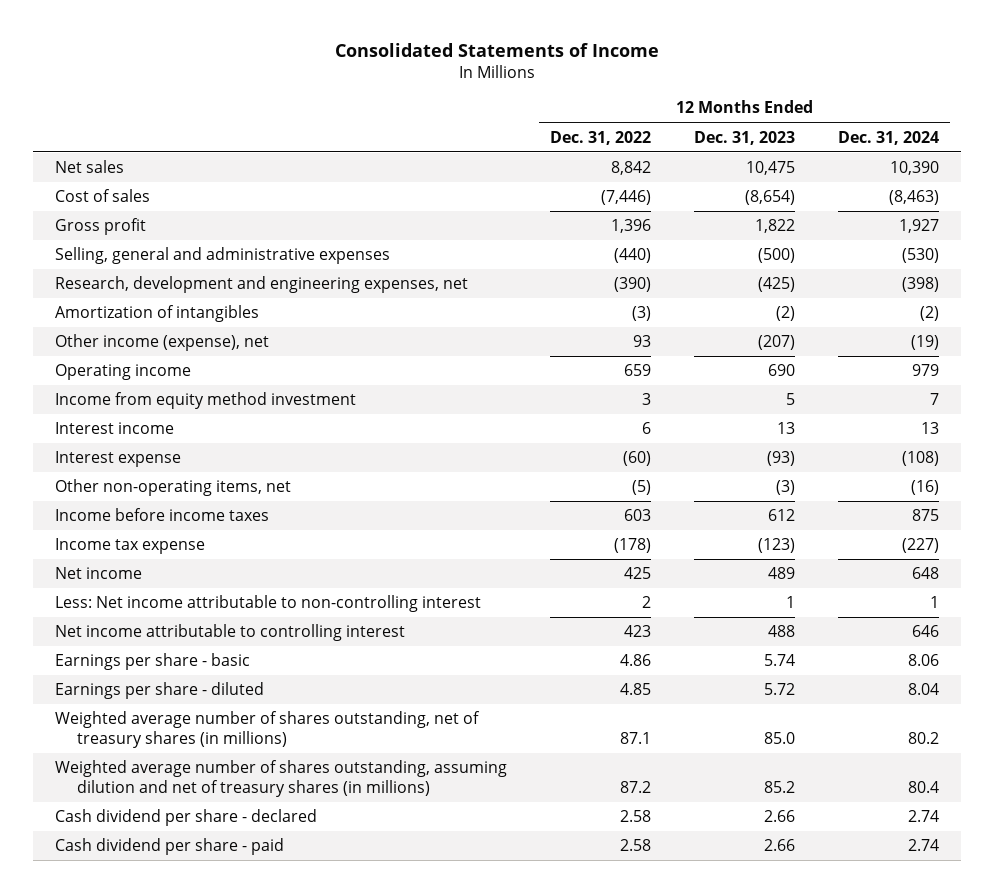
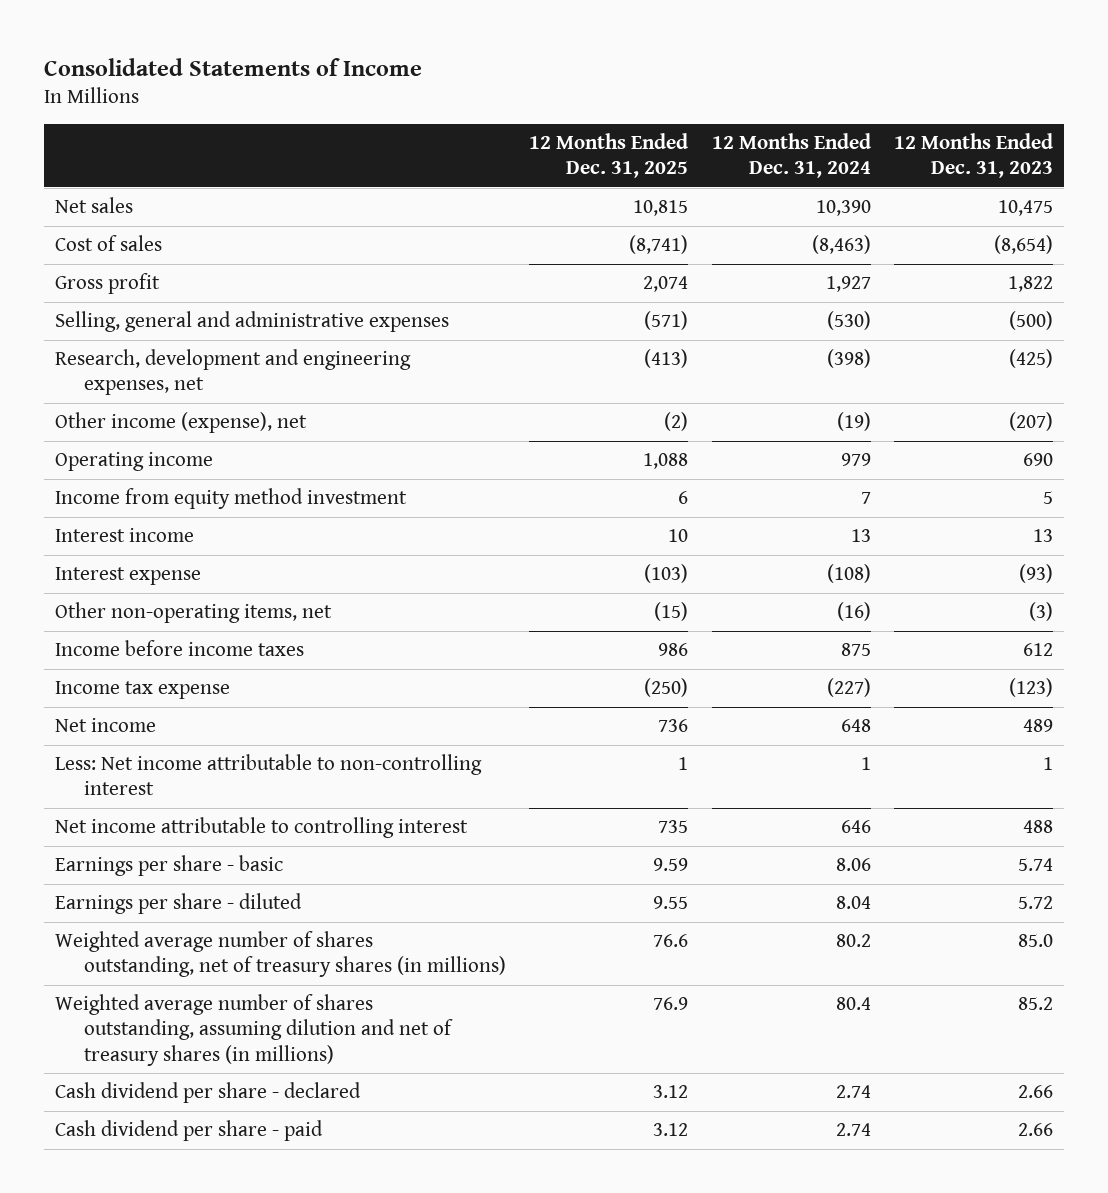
[549,130,651,145] Dec. 31, 2022 -> none
none -> [529,133,689,179] 12 Months Ended Dec. 31, 2025
[54,305,259,323] Amortization of intangibles -> none

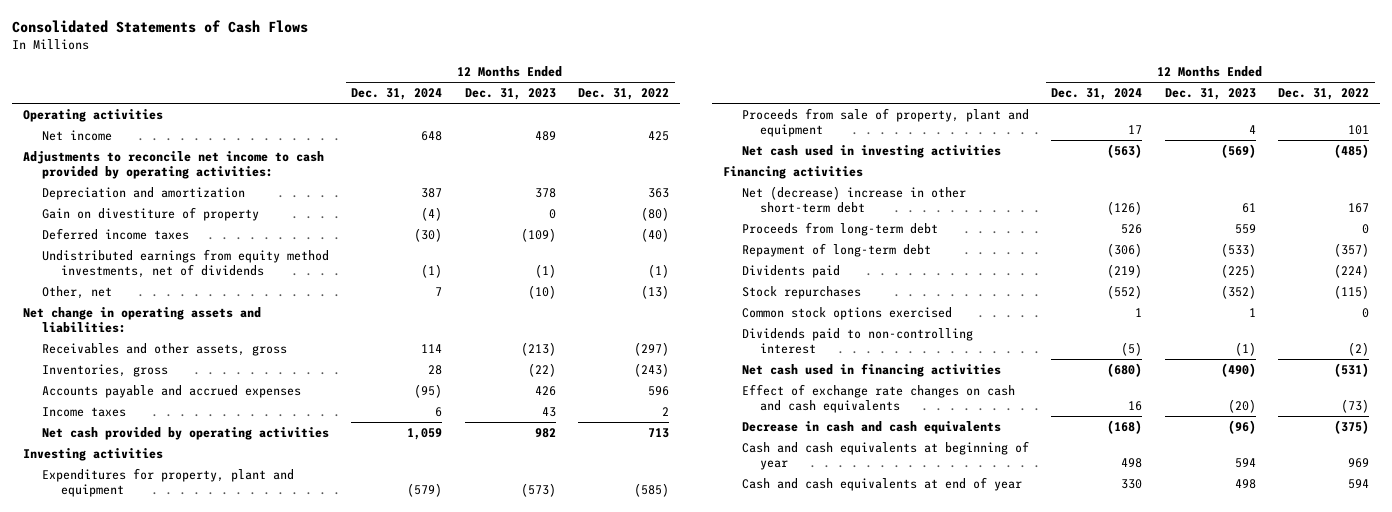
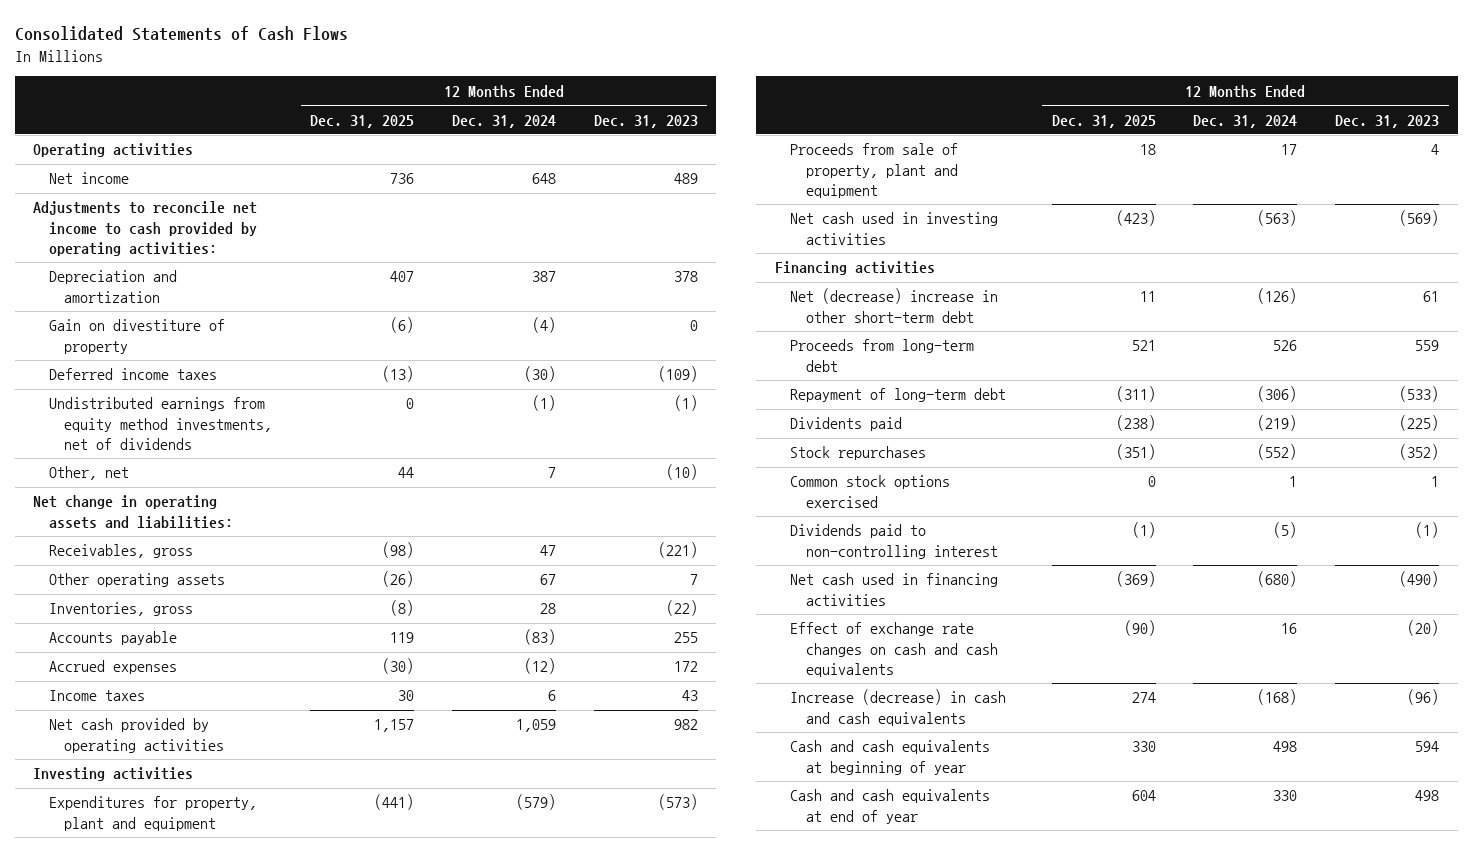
[578,88,670,101] Dec. 31, 2022 -> none
none -> [310,114,415,128] Dec. 31, 2025
[41,342,287,356] Receivables and other assets, gross -> [48,544,193,559] Receivables, gross
[421,343,443,353] 114 -> [539,545,556,557] 47
[520,341,556,356] (213) -> [657,542,698,559] (221)
none -> [48,573,225,588] Other operating assets
[41,384,301,398] Accounts payable and accrued expenses -> none
none -> [48,631,177,646] Accounts payable
none -> [48,660,177,675] Accrued expenses
[741,420,1001,434] Decrease in cash and cash equivalents -> [790,689,1007,726] Increase (decrease) in cash and cash equivalents

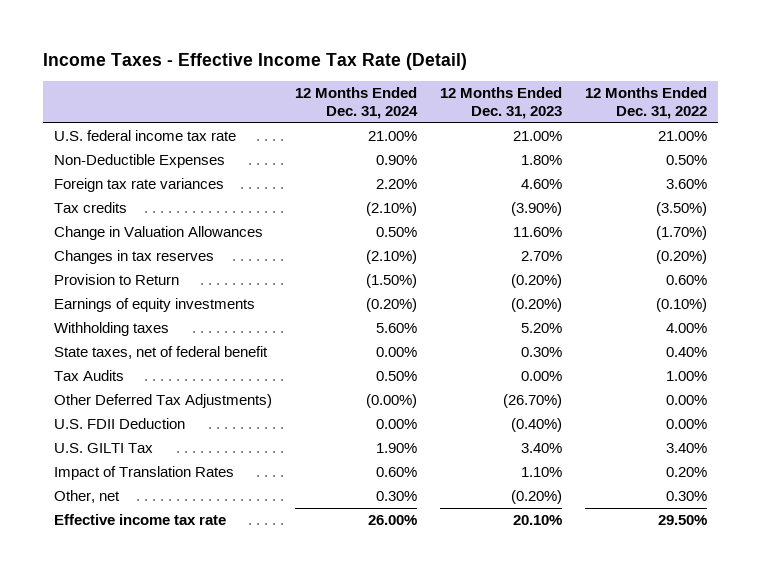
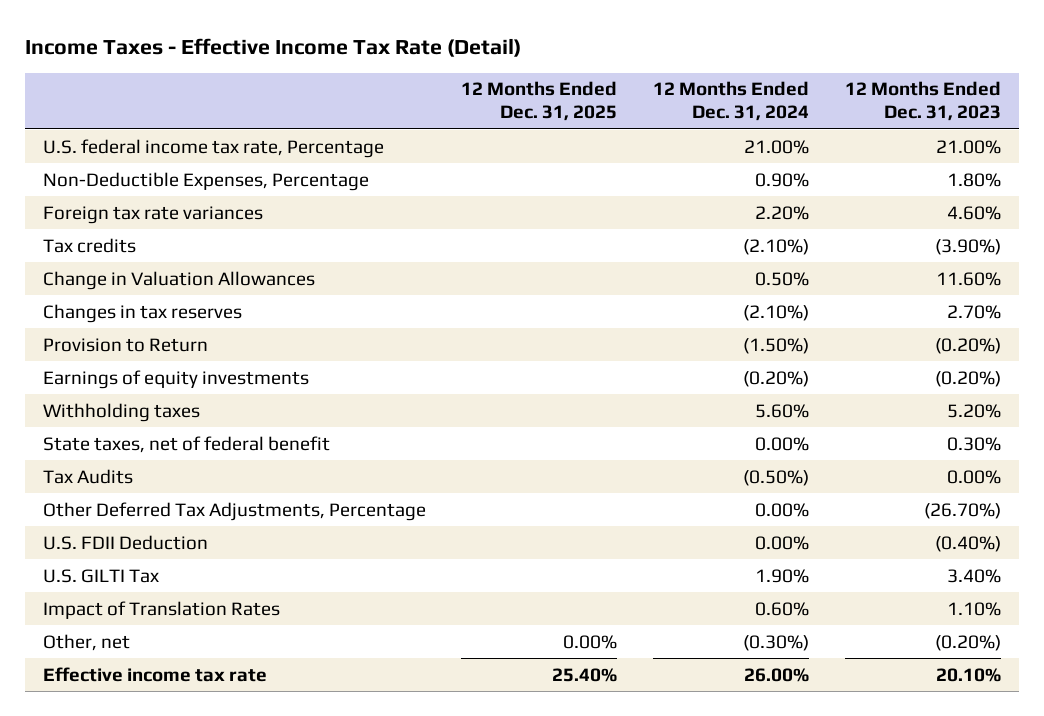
[584,87,707,120] 12 Months Ended Dec. 31, 2022 -> none
none -> [461,81,618,122] 12 Months Ended Dec. 31, 2025
[54,130,237,142] U.S. federal income tax rate -> [42,138,384,158] U.S. federal income tax rate, Percentage
[54,154,226,169] Non-Deductible Expenses -> [42,171,369,191] Non-Deductible Expenses, Percentage
[376,371,418,382] 0.50% -> [743,469,810,486] (0.50%)
[54,394,273,409] Other Deferred Tax Adjustments) -> [42,501,426,521] Other Deferred Tax Adjustments, Percentage
[366,394,418,409] (0.00%) -> [755,502,810,517] 0.00%
[376,491,418,502] 0.30% -> [743,634,810,651] (0.30%)

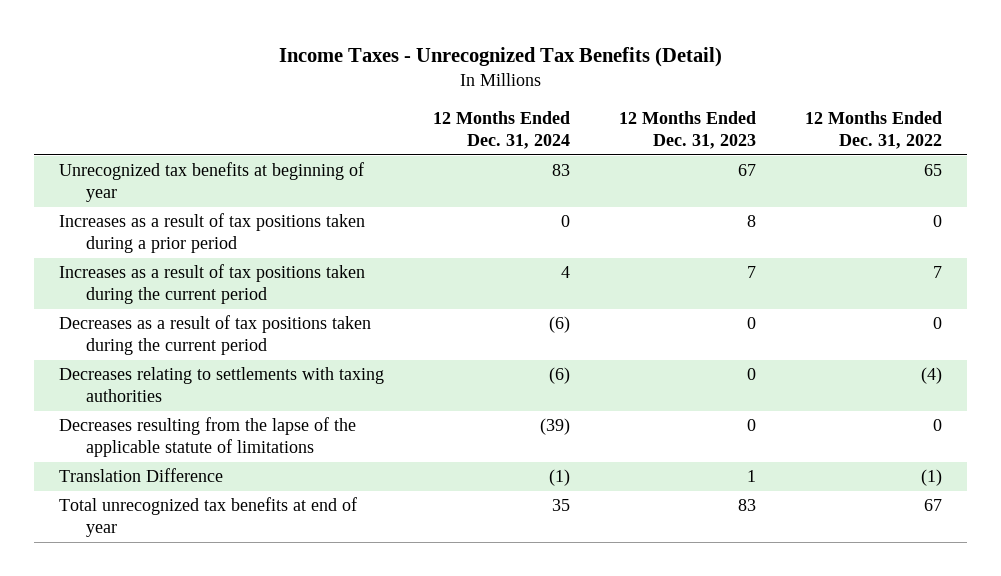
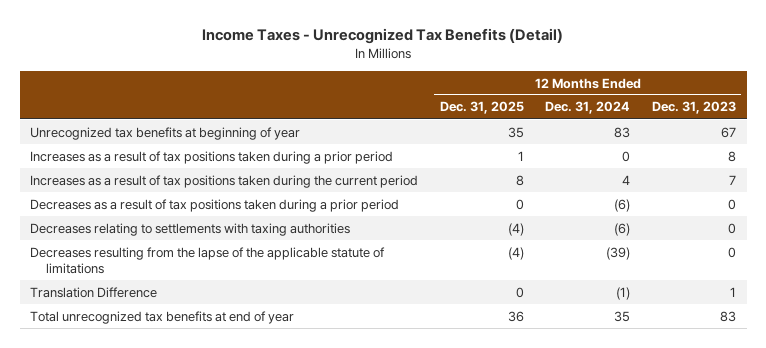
[805,110,943,150] 12 Months Ended Dec. 31, 2022 -> none
none -> [439,101,524,115] Dec. 31, 2025
[58,315,371,356] Decreases as a result of tax positions taken during the current period -> [30,198,400,212] Decreases as a result of tax positions taken during a prior period

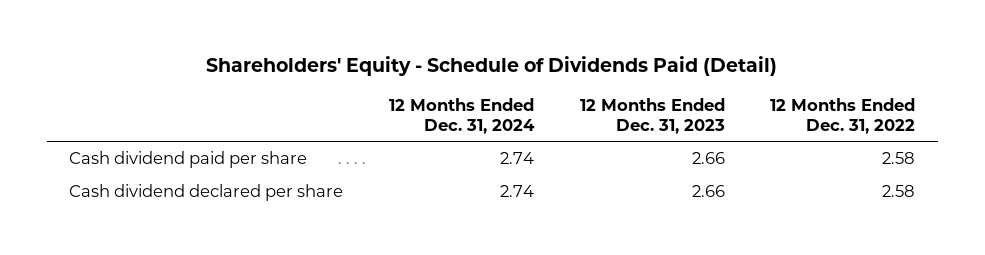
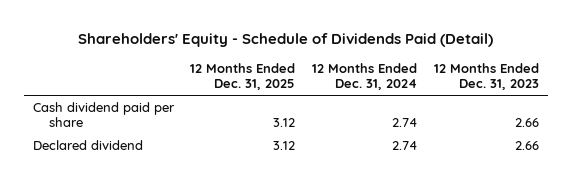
[770,97,916,134] 12 Months Ended Dec. 31, 2022 -> none
none -> [190,63,296,91] 12 Months Ended Dec. 31, 2025
[69,184,344,202] Cash dividend declared per share -> [32,140,143,151] Declared dividend

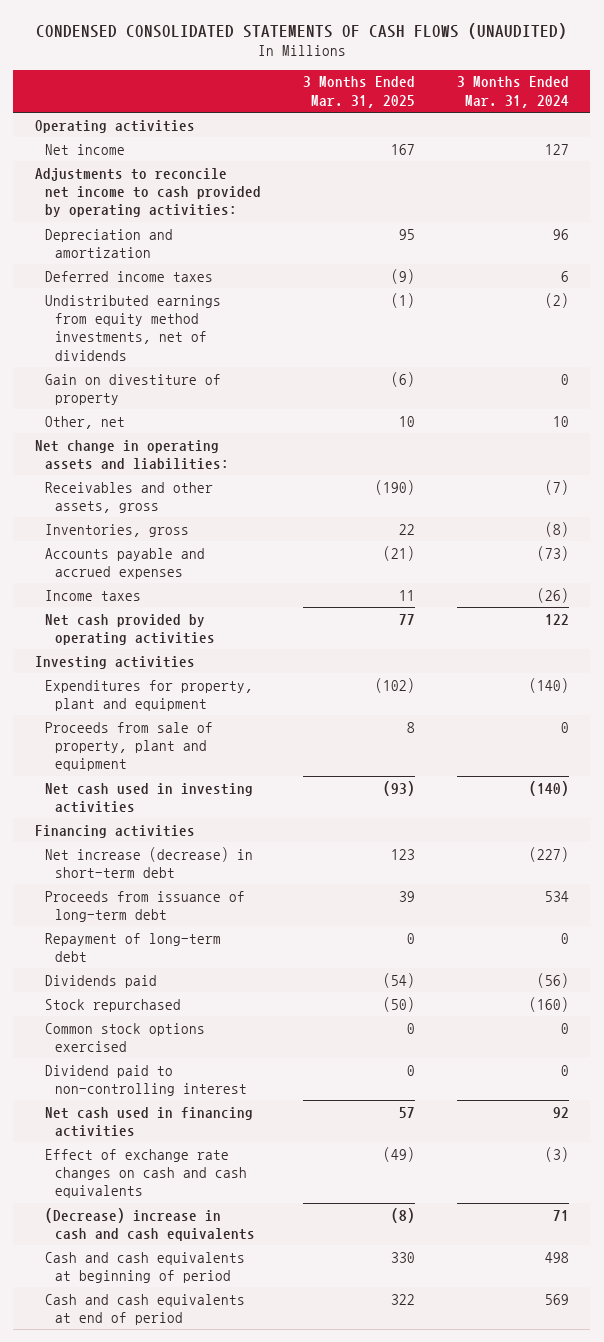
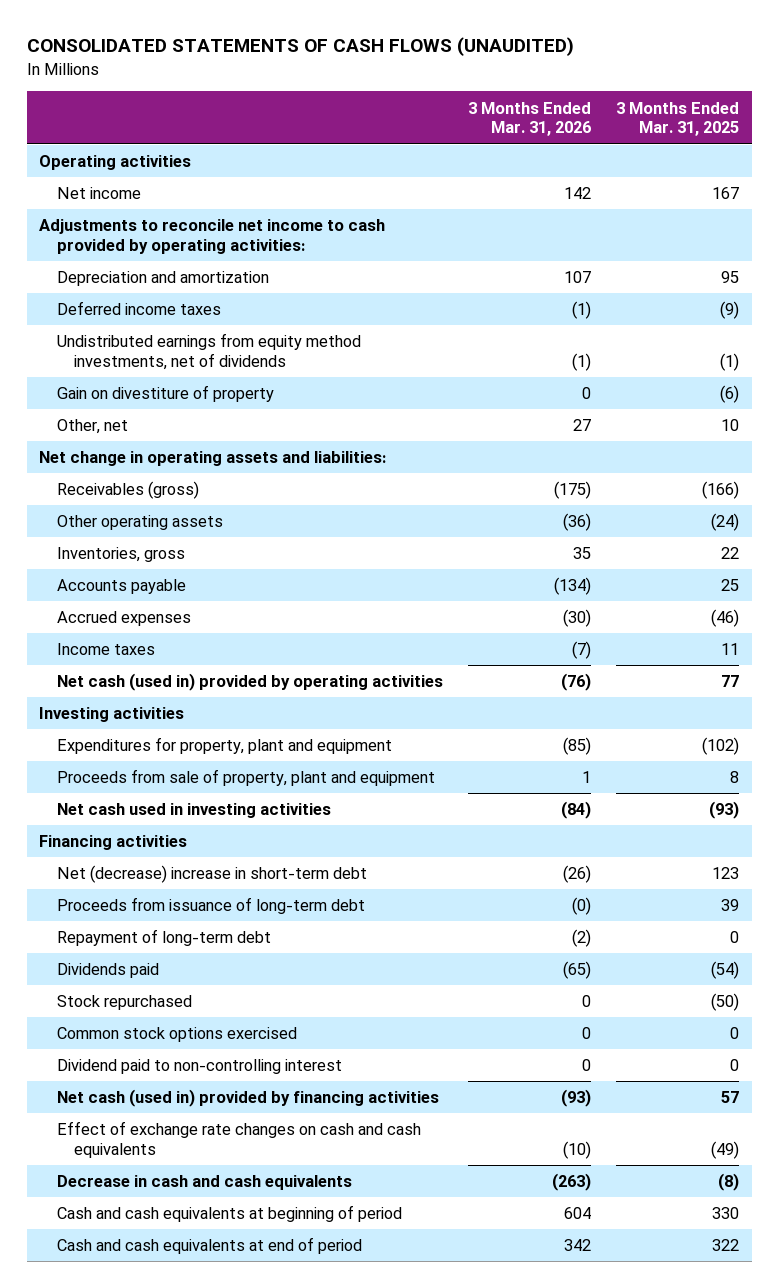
[35,22,567,39] CONDENSED CONSOLIDATED STATEMENTS OF CASH FLOWS (UNAUDITED) -> [26,37,574,57] CONSOLIDATED STATEMENTS OF CASH FLOWS (UNAUDITED)
[457,76,570,108] 3 Months Ended Mar. 31, 2024 -> none
none -> [468,101,592,137] 3 Months Ended Mar. 31, 2026
[44,481,213,513] Receivables and other assets, gross -> [56,481,199,500] Receivables (gross)
[375,479,416,495] (190) -> [702,481,740,500] (166)
none -> [56,515,223,531] Other operating assets
[44,547,205,579] Accounts payable and accrued expenses -> none
none -> [56,579,186,595] Accounts payable
none -> [56,611,191,627] Accrued expenses
[44,613,216,645] Net cash provided by operating activities -> [56,673,443,692] Net cash (used in) provided by operating activities
[44,846,253,878] Net increase (decrease) in short-term debt -> [56,865,367,884] Net (decrease) increase in short-term debt
[44,1106,253,1137] Net cash used in financing activities -> [56,1089,439,1108] Net cash (used in) provided by financing activities
[44,1207,256,1241] (Decrease) increase in cash and cash equivalents -> [56,1175,352,1191] Decrease in cash and cash equivalents

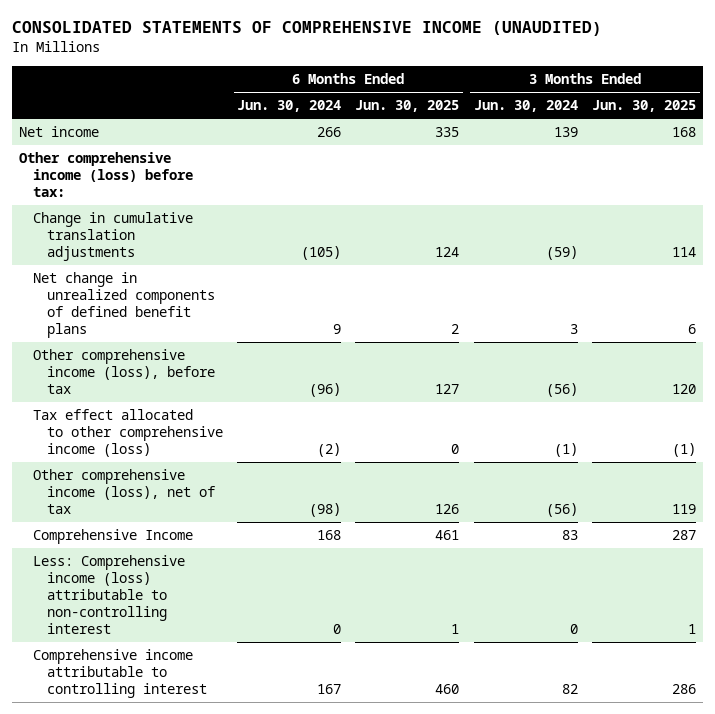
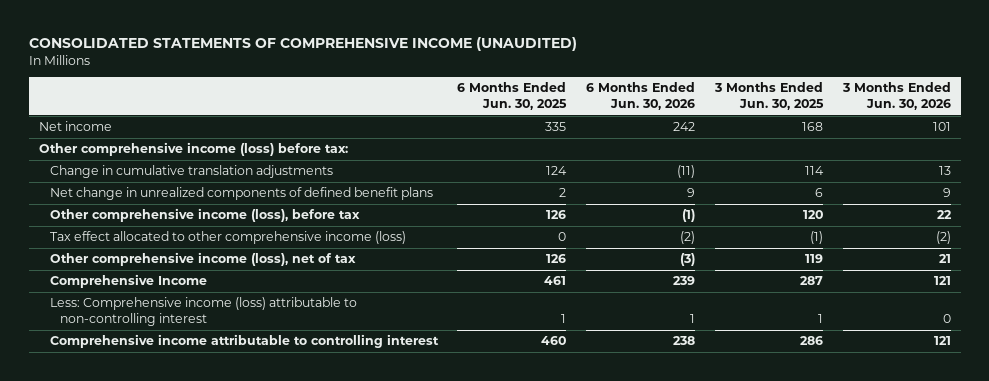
[237,100,342,113] Jun. 30, 2024 -> none
[473,100,578,113] Jun. 30, 2024 -> none
none -> [586,82,696,111] 6 Months Ended Jun. 30, 2026
none -> [841,82,951,111] 3 Months Ended Jun. 30, 2026
[435,383,460,394] 127 -> [546,210,567,220] 126

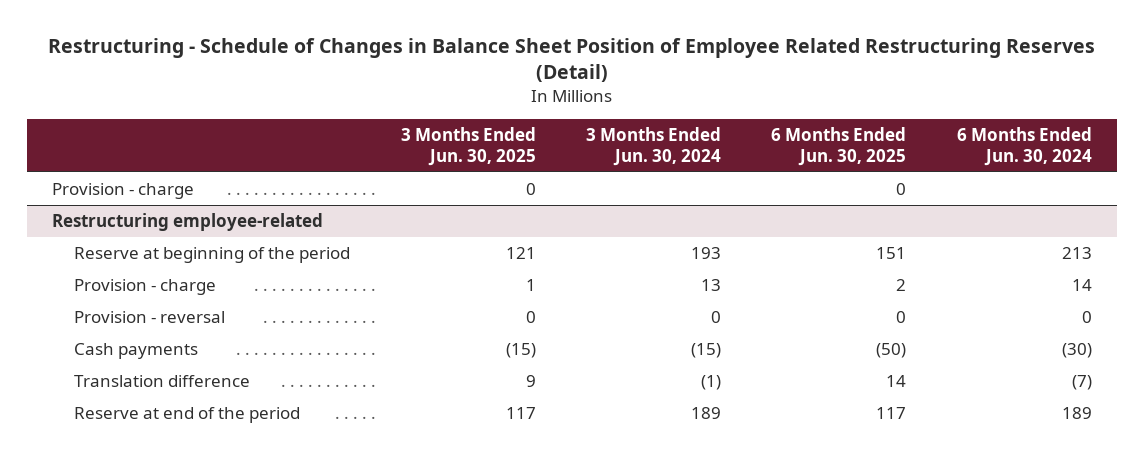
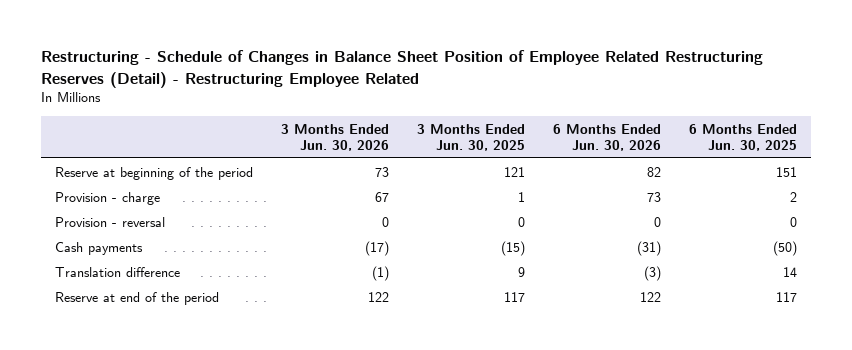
[47,38,1095,83] Restructuring - Schedule of Changes in Balance Sheet Position of Employee Related Restructuring Reserves (Detail) -> [40,50,763,88] Restructuring - Schedule of Changes in Balance Sheet Position of Employee Related Restructuring Reserves (Detail) - Restructuring Employee Related
[586,127,722,166] 3 Months Ended Jun. 30, 2024 -> none
[956,127,1092,166] 6 Months Ended Jun. 30, 2024 -> none
none -> [280,123,389,151] 3 Months Ended Jun. 30, 2026
none -> [552,123,661,151] 6 Months Ended Jun. 30, 2026
[51,182,194,199] Provision - charge -> none
[51,212,323,231] Restructuring employee-related -> none

